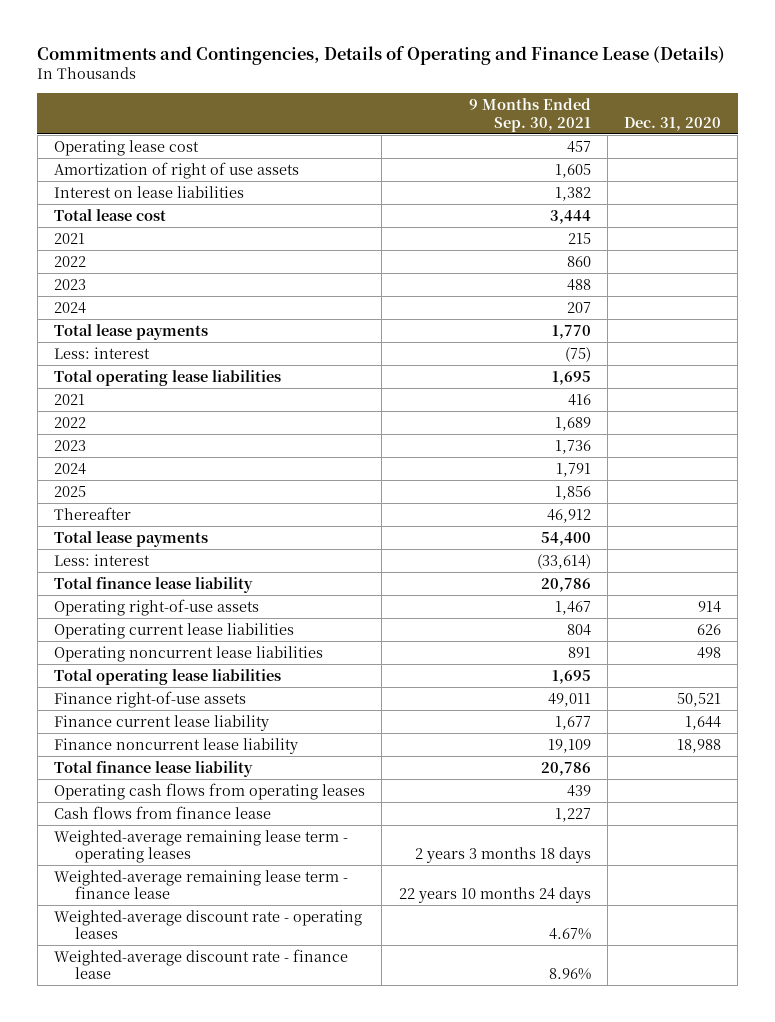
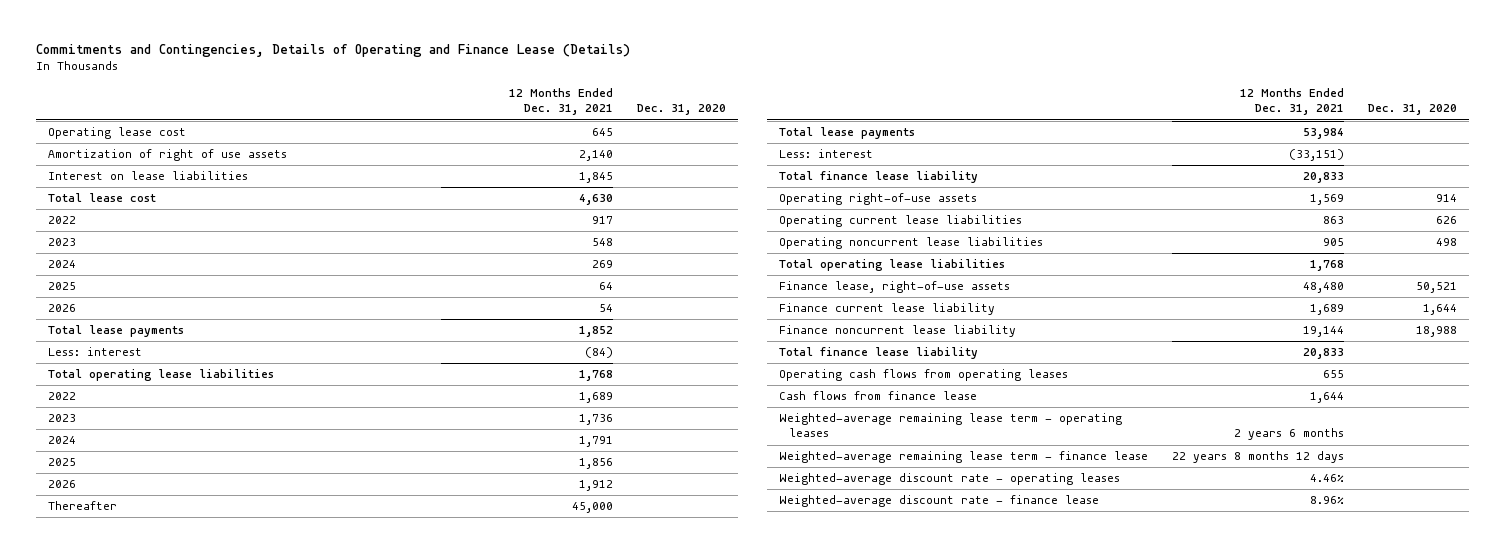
[468,97,591,132] 9 Months Ended Sep. 30, 2021 -> none
none -> [508,88,613,116] 12 Months Ended Dec. 31, 2021
[54,232,86,244] 2021 -> none
none -> [47,282,76,291] 2025
none -> [47,304,76,313] 2026
[54,393,86,405] 2021 -> none
none -> [47,480,76,489] 2026
[54,690,247,708] Finance right-of-use assets -> [779,281,1011,294] Finance lease, right-of-use assets

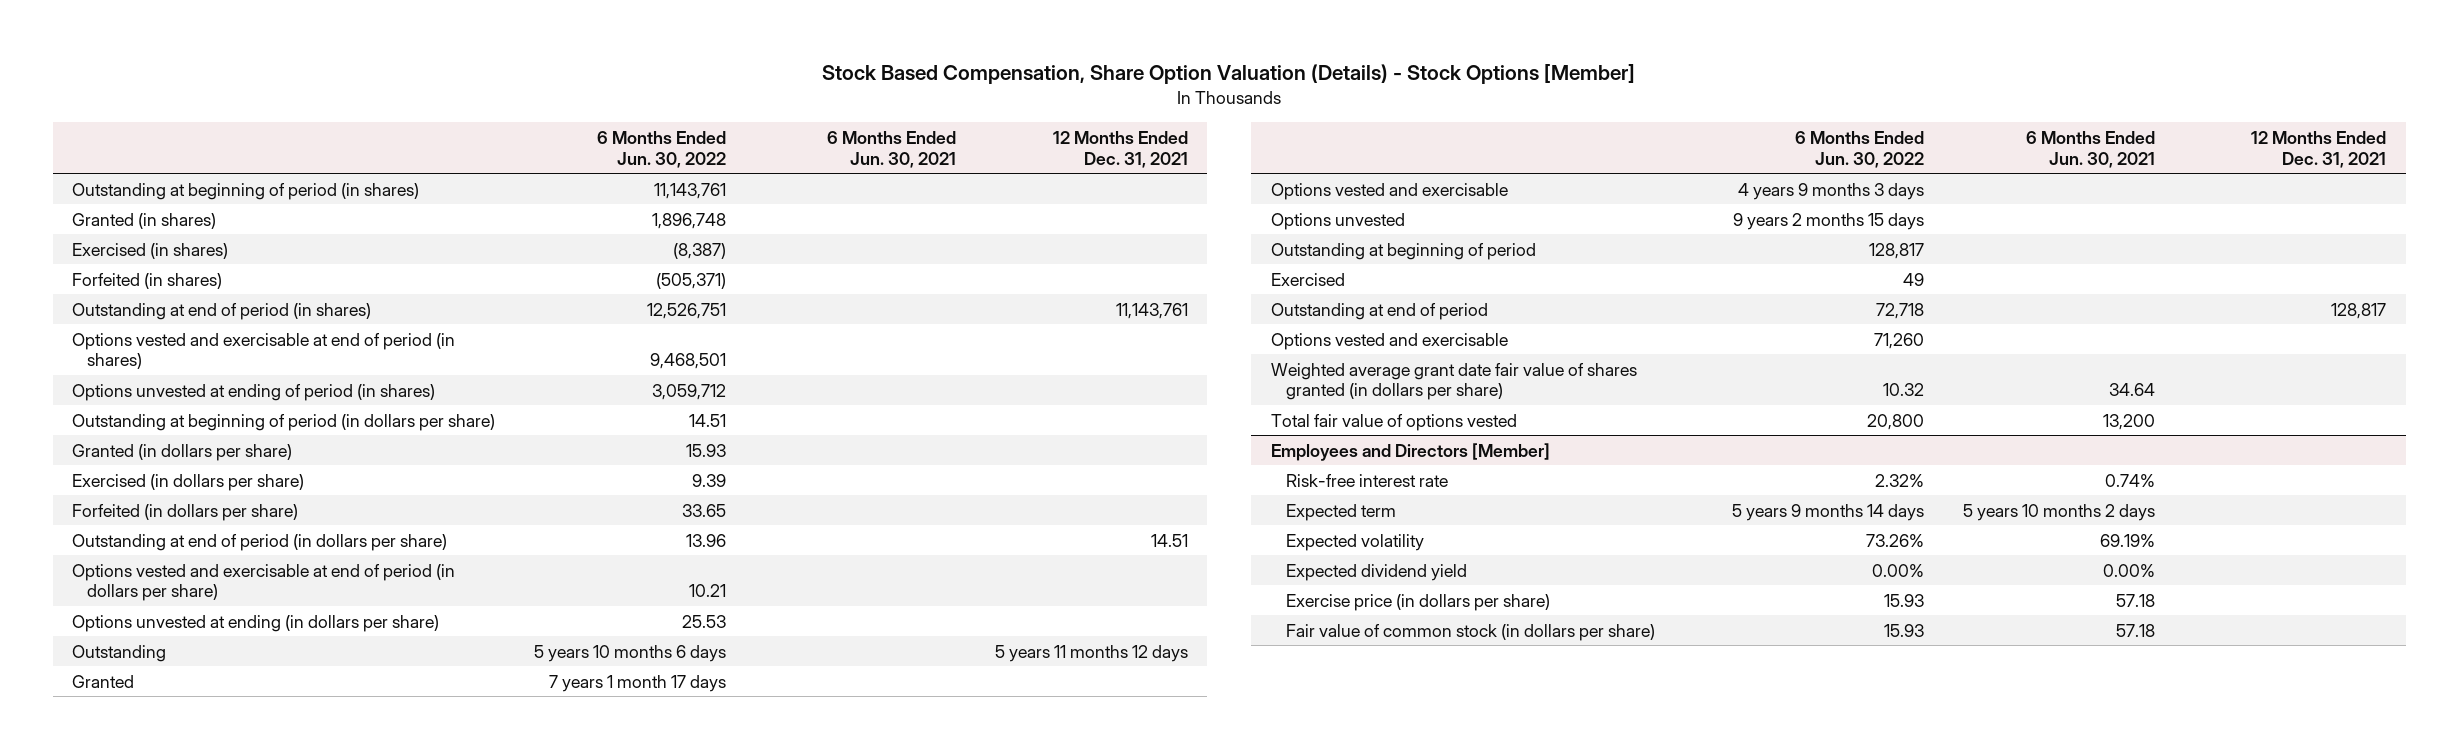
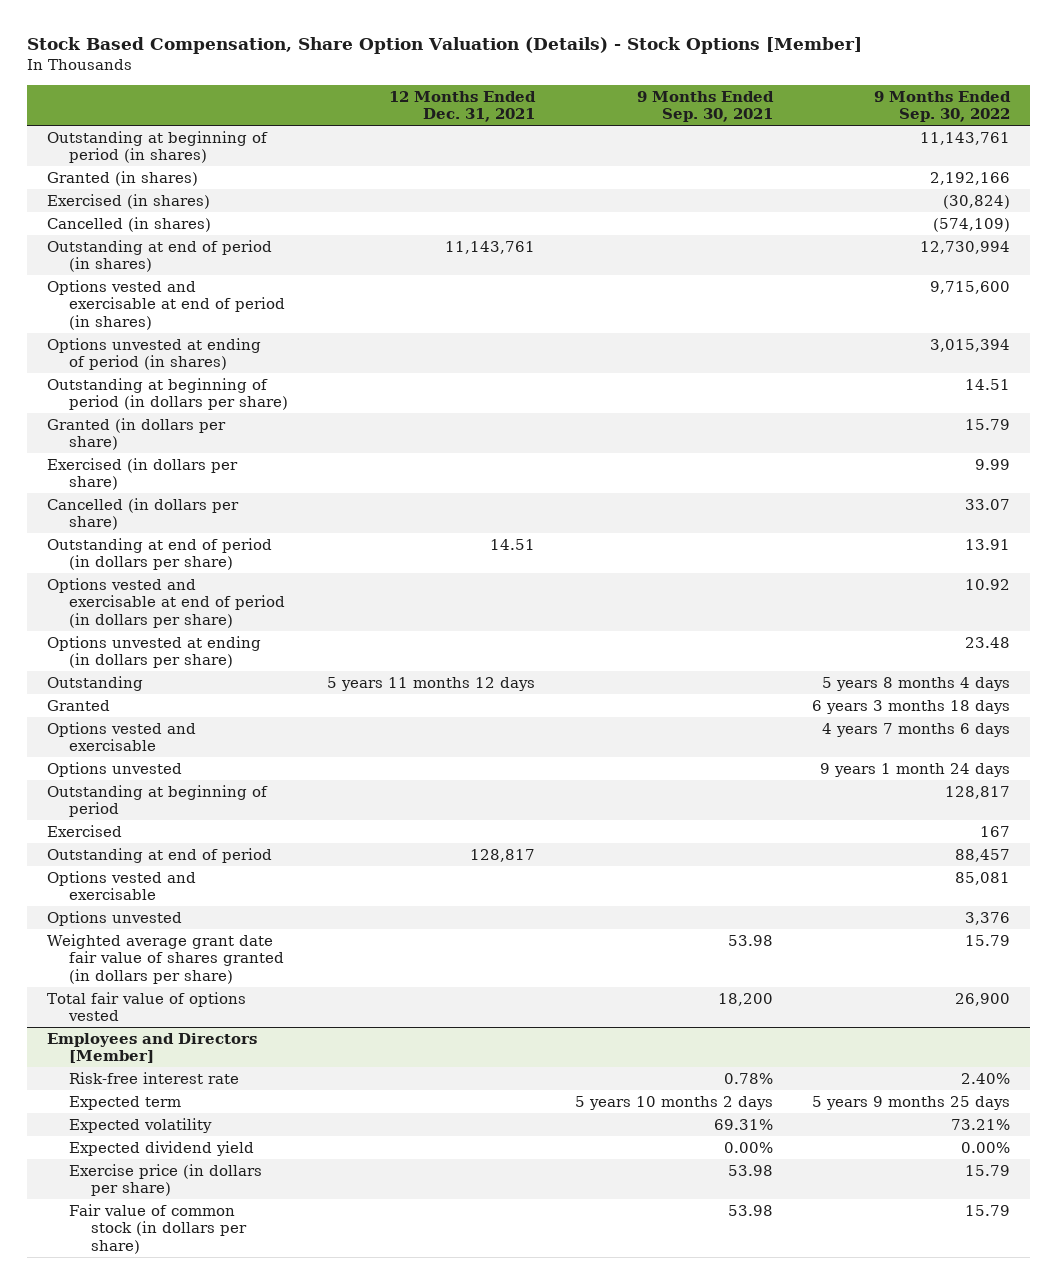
[596,130,726,168] 6 Months Ended Jun. 30, 2022 -> none
[827,130,957,168] 6 Months Ended Jun. 30, 2021 -> none
none -> [636,90,774,123] 9 Months Ended Sep. 30, 2021
none -> [873,90,1011,123] 9 Months Ended Sep. 30, 2022
[72,272,223,289] Forfeited (in shares) -> [46,216,211,232] Cancelled (in shares)
[72,503,299,521] Forfeited (in dollars per share) -> [46,497,239,531] Cancelled (in dollars per share)
none -> [46,910,182,926] Options unvested

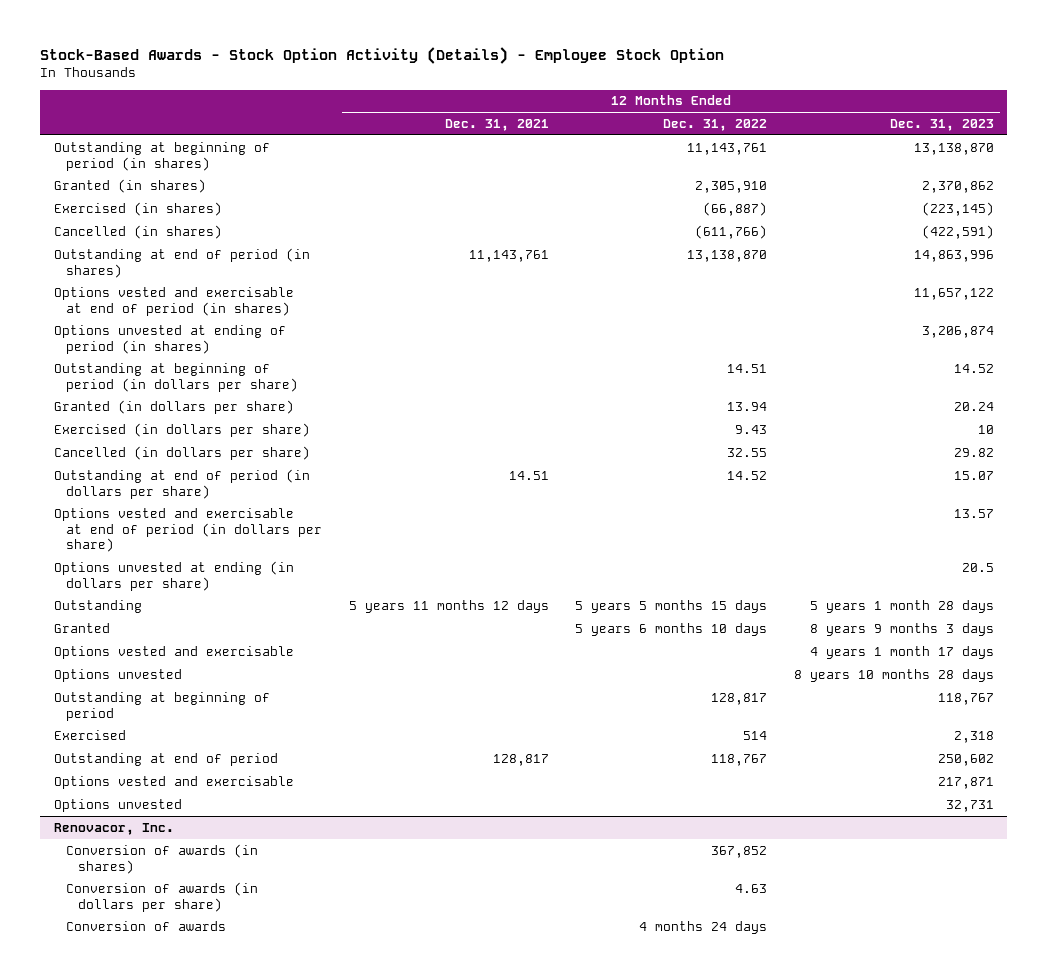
[26,37,862,55] Stock Based Compensation, Share Option Valuation (Details) - Stock Options [Member] -> [40,47,725,65] Stock-Based Awards - Stock Option Activity (Details) - Employee Stock Option
[636,90,774,123] 9 Months Ended Sep. 30, 2021 -> none
[873,90,1011,123] 9 Months Ended Sep. 30, 2022 -> none
none -> [663,119,768,132] Dec. 31, 2022
none -> [889,119,994,132] Dec. 31, 2023
[46,933,284,985] Weighted average grant date fair value of shares granted (in dollars per share) -> none
[46,991,246,1022] Total fair value of options vested -> none
[68,1071,239,1084] Risk-free interest rate -> none
[68,1095,181,1110] Expected term -> none
[68,1117,212,1133] Expected volatility -> none
[68,1140,254,1156] Expected dividend yield -> none
[68,1163,262,1197] Exercise price (in dollars per share) -> none
[68,1203,247,1255] Fair value of common stock (in dollars per share) -> none
[46,1032,257,1064] Employees and Directors [Member] -> [53,822,174,835] Renovacor, Inc.
none -> [65,843,258,874] Conversion of awards (in shares)
none -> [65,881,258,912] Conversion of awards (in dollars per share)
none -> [65,920,226,931] Conversion of awards

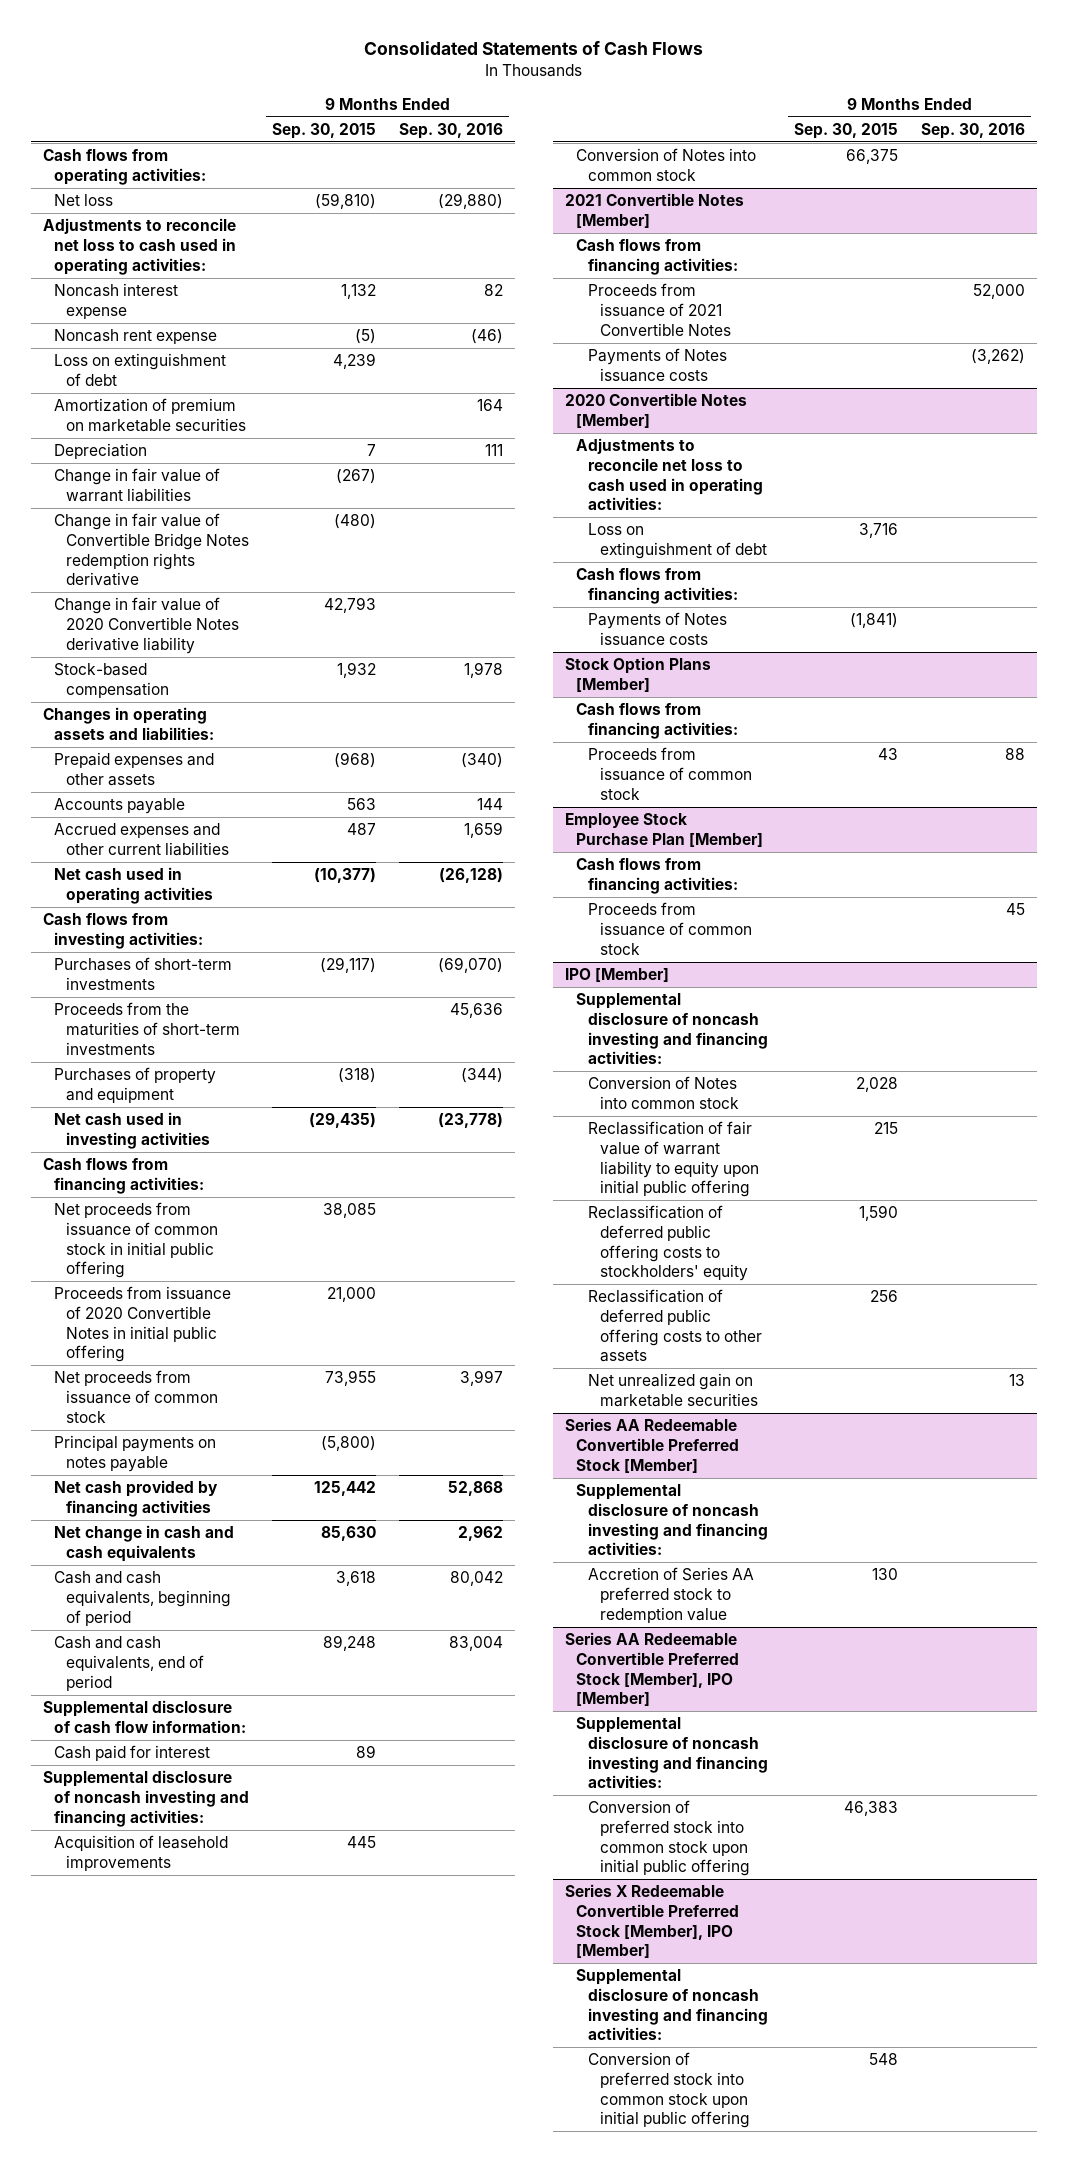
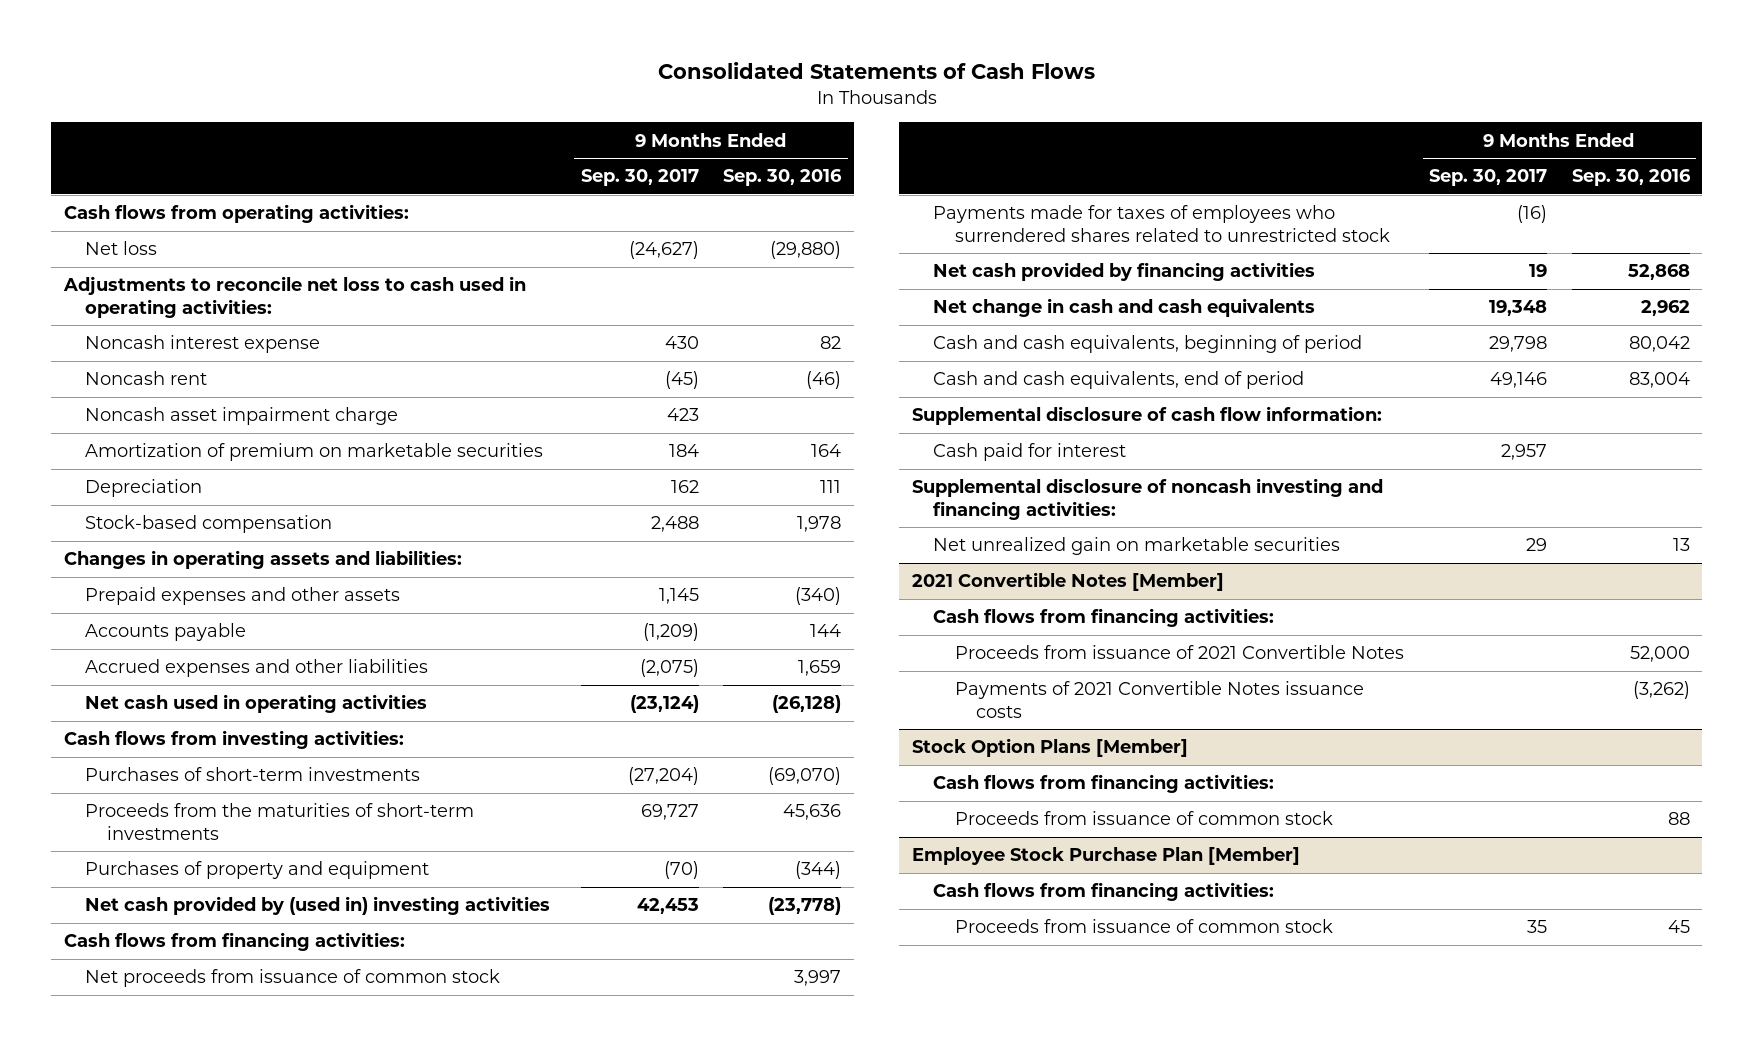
[272,122,377,139] Sep. 30, 2015 -> none
none -> [580,169,699,187] Sep. 30, 2017
[54,353,227,386] Loss on extinguishment of debt -> none
[54,329,218,345] Noncash rent expense -> [85,371,208,386] Noncash rent
none -> [85,407,399,426] Noncash asset impairment charge
[54,468,221,502] Change in fair value of warrant liabilities -> none
[54,513,249,587] Change in fair value of Convertible Bridge Notes redemption rights derivative -> none
[54,597,239,654] Change in fair value of 2020 Convertible Notes derivative liability -> none
[54,823,229,856] Accrued expenses and other current liabilities -> [85,659,429,678] Accrued expenses and other liabilities
[54,1112,210,1149] Net cash used in investing activities -> [85,896,551,916] Net cash provided by (used in) investing activities
[54,1202,218,1279] Net proceeds from issuance of common stock in initial public offering -> none
[54,1286,232,1363] Proceeds from issuance of 2020 Convertible Notes in initial public offering -> none
[54,1435,217,1472] Principal payments on notes payable -> none
none -> [933,205,1390,242] Payments made for taxes of employees who surrendered shares related to unrestricted stock
[54,1835,229,1871] Acquisition of leasehold improvements -> none
[576,148,757,181] Conversion of Notes into common stock -> none
none -> [933,537,1341,556] Net unrealized gain on marketable securities
[564,393,747,428] 2020 Convertible Notes [Member] -> none
[576,438,763,511] Adjustments to reconcile net loss to cash used in operating activities: -> none
[587,523,767,559] Loss on extinguishment of debt -> none
[576,568,738,604] Cash flows from financing activities: -> none
[587,612,727,646] Payments of Notes issuance costs -> none
[587,348,727,382] Payments of Notes issuance costs -> [954,681,1364,718] Payments of 2021 Convertible Notes issuance costs
[564,968,669,983] IPO [Member] -> none
[576,993,768,1065] Supplemental disclosure of noncash investing and financing activities: -> none
[587,1076,739,1109] Conversion of Notes into common stock -> none
[587,1121,759,1198] Reclassification of fair value of warrant liability to equity upon initial public offering -> none
[587,1205,748,1282] Reclassification of deferred public offering costs to stockholders' equity -> none
[587,1289,762,1363] Reclassification of deferred public offering costs to other assets -> none
[587,1373,758,1407] Net unrealized gain on marketable securities -> none
[564,1418,740,1473] Series AA Redeemable Convertible Preferred Stock [Member] -> none
[576,1484,768,1556] Supplemental disclosure of noncash investing and financing activities: -> none
[587,1567,754,1623] Accretion of Series AA preferred stock to redemption value -> none
[564,1632,740,1707] Series AA Redeemable Convertible Preferred Stock [Member], IPO [Member] -> none
[576,1717,768,1789] Supplemental disclosure of noncash investing and financing activities: -> none
[587,1800,750,1877] Conversion of preferred stock into common stock upon initial public offering -> none
[564,1884,740,1959] Series X Redeemable Convertible Preferred Stock [Member], IPO [Member] -> none
[576,1969,768,2041] Supplemental disclosure of noncash investing and financing activities: -> none
[587,2052,750,2129] Conversion of preferred stock into common stock upon initial public offering -> none

